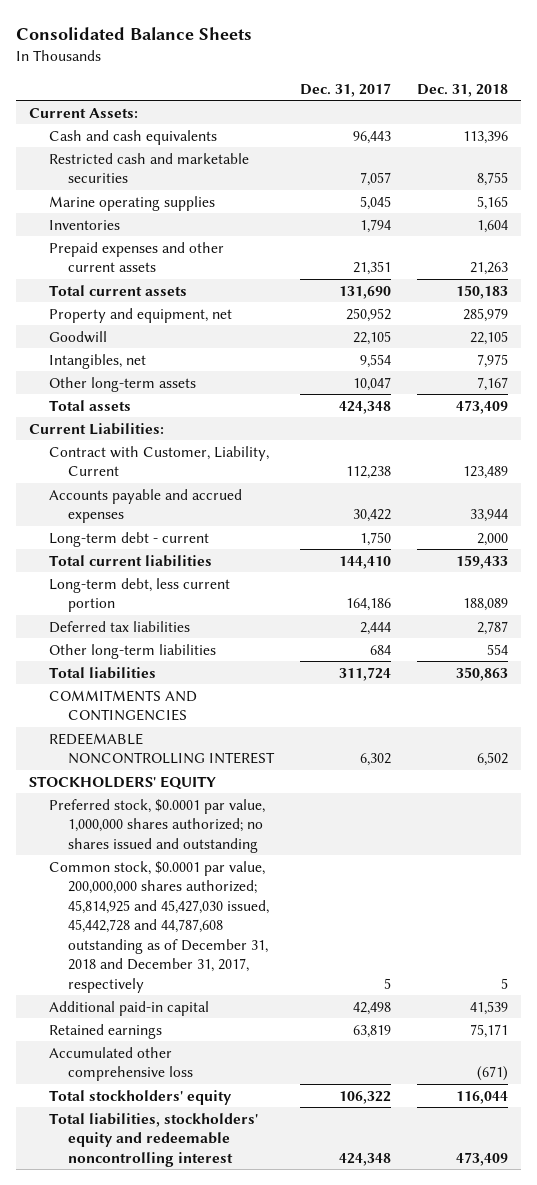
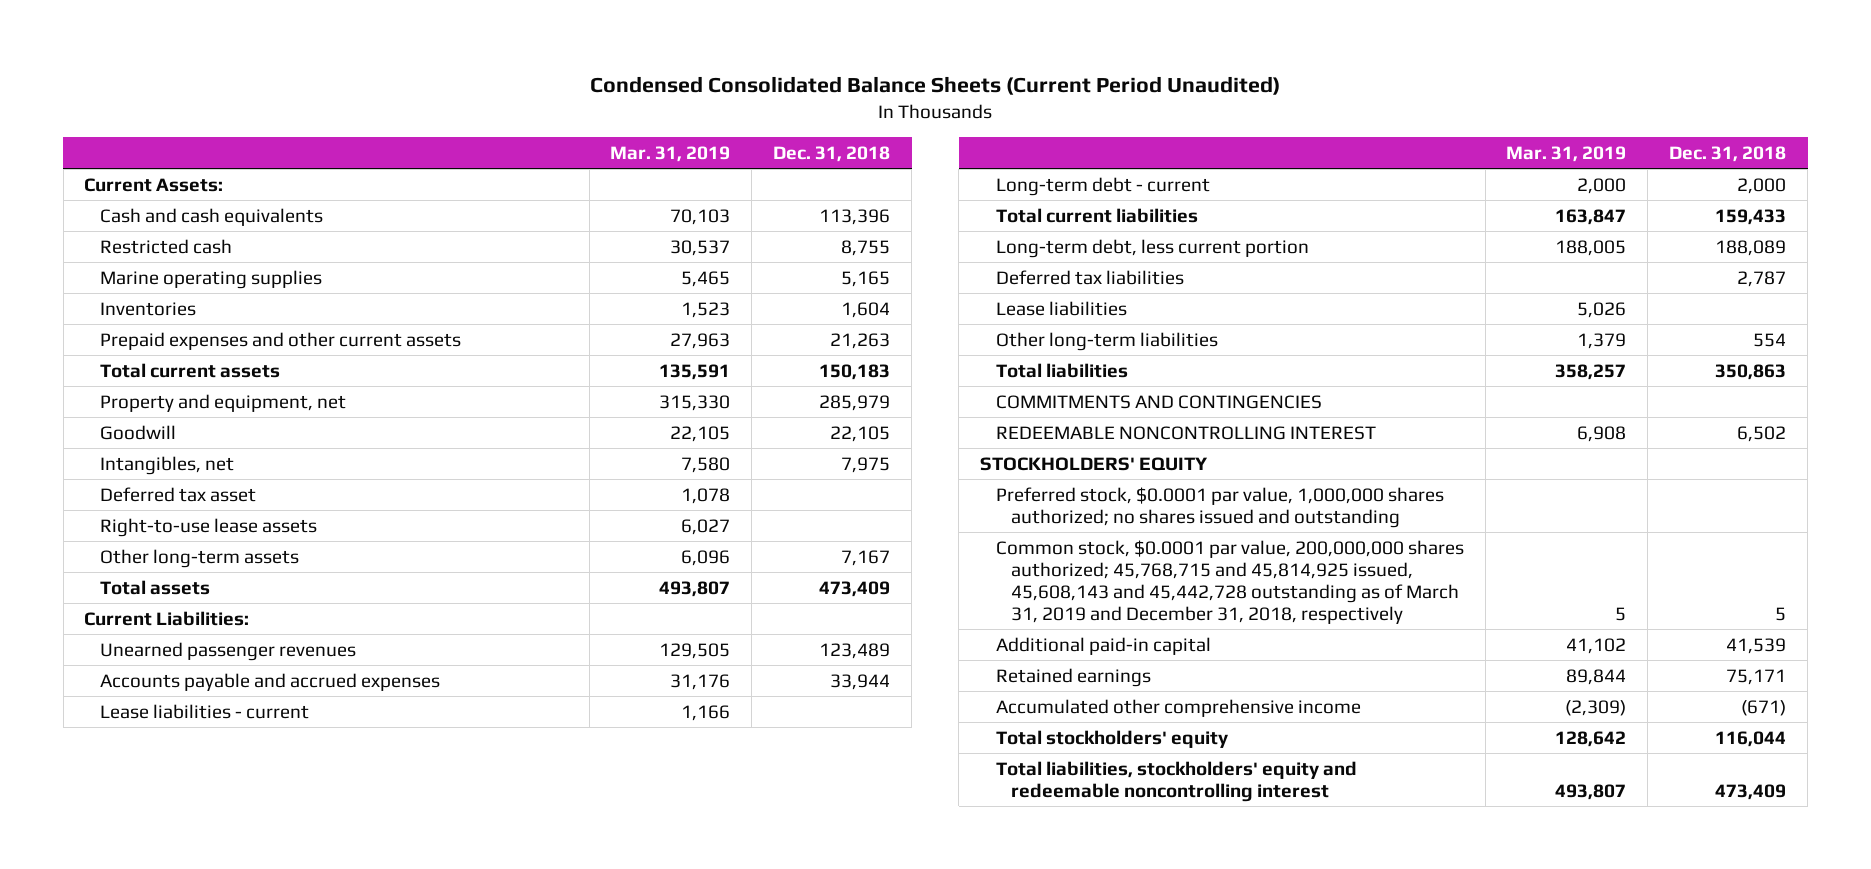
[16,27,253,41] Consolidated Balance Sheets -> [590,76,1281,96] Condensed Consolidated Balance Sheets (Current Period Unaudited)
[299,82,391,97] Dec. 31, 2017 -> none
none -> [610,145,731,162] Mar. 31, 2019
[48,152,249,184] Restricted cash and marketable securities -> [99,238,232,254] Restricted cash
none -> [99,486,256,502] Deferred tax asset
none -> [99,517,317,537] Right-to-use lease assets
[48,445,269,477] Contract with Customer, Liability, Current -> [99,641,356,661] Unearned passenger revenues
none -> [99,703,309,719] Lease liabilities - current
none -> [995,300,1127,316] Lease liabilities
[48,860,270,993] Common stock, $0.0001 par value, 200,000,000 shares authorized; 45,814,925 and 45,427,030 issued, 45,442,728 and 44,787,608 outstanding as of December 31, 2018 and December 31, 2017, respectively -> [995,539,1464,624] Common stock, $0.0001 par value, 200,000,000 shares authorized; 45,768,715 and 45,814,925 issued, 45,608,143 and 45,442,728 outstanding as of March 31, 2019 and December 31, 2018, respectively
[48,1046,194,1082] Accumulated other comprehensive loss -> [995,698,1361,717] Accumulated other comprehensive income

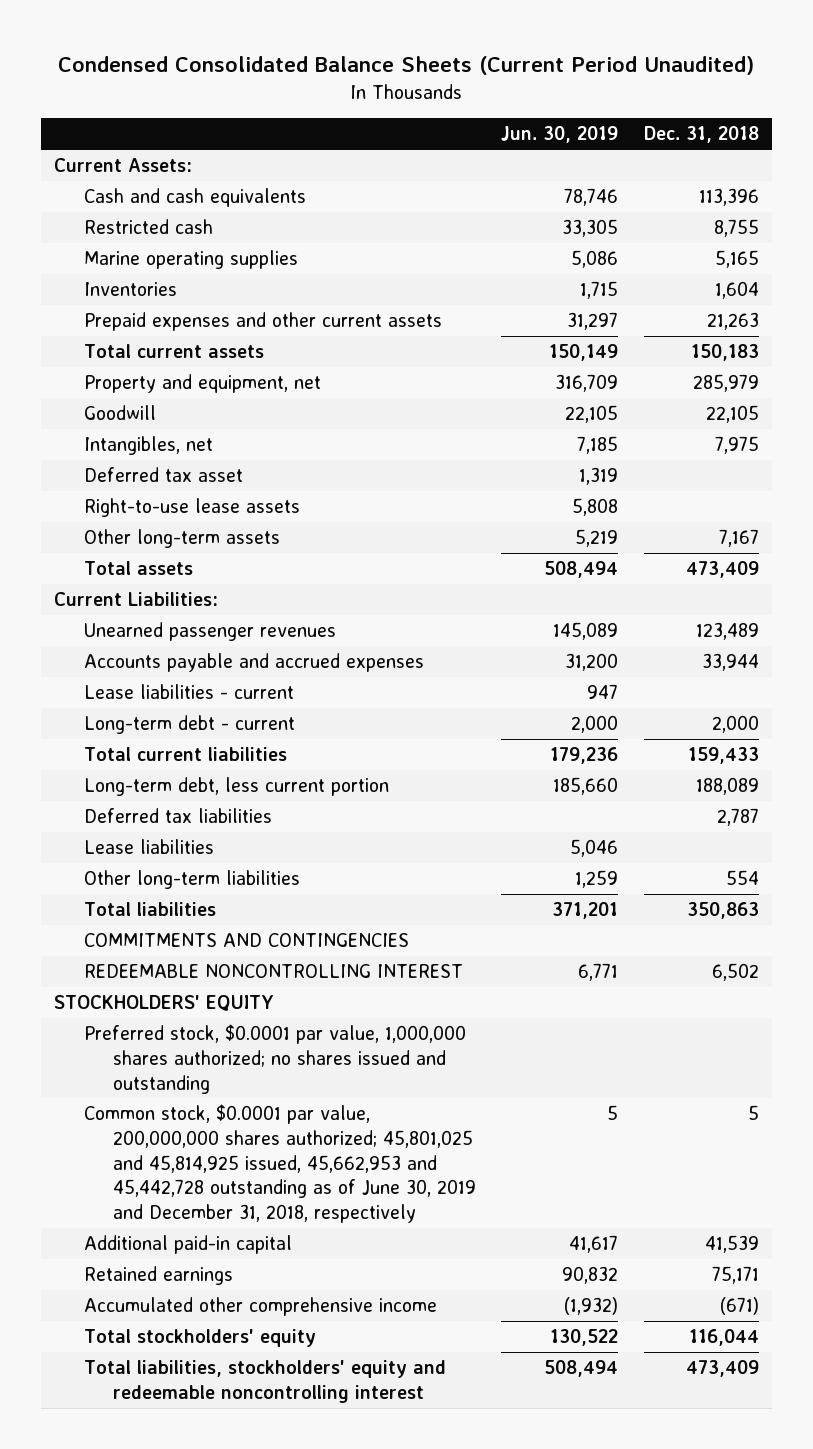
[610,145,731,162] Mar. 31, 2019 -> none
none -> [501,126,619,144] Jun. 30, 2019
[995,539,1464,624] Common stock, $0.0001 par value, 200,000,000 shares authorized; 45,768,715 and 45,814,925 issued, 45,608,143 and 45,442,728 outstanding as of March 31, 2019 and December 31, 2018, respectively -> [83,1104,476,1224] Common stock, $0.0001 par value, 200,000,000 shares authorized; 45,801,025 and 45,814,925 issued, 45,662,953 and 45,442,728 outstanding as of June 30, 2019 and December 31, 2018, respectively

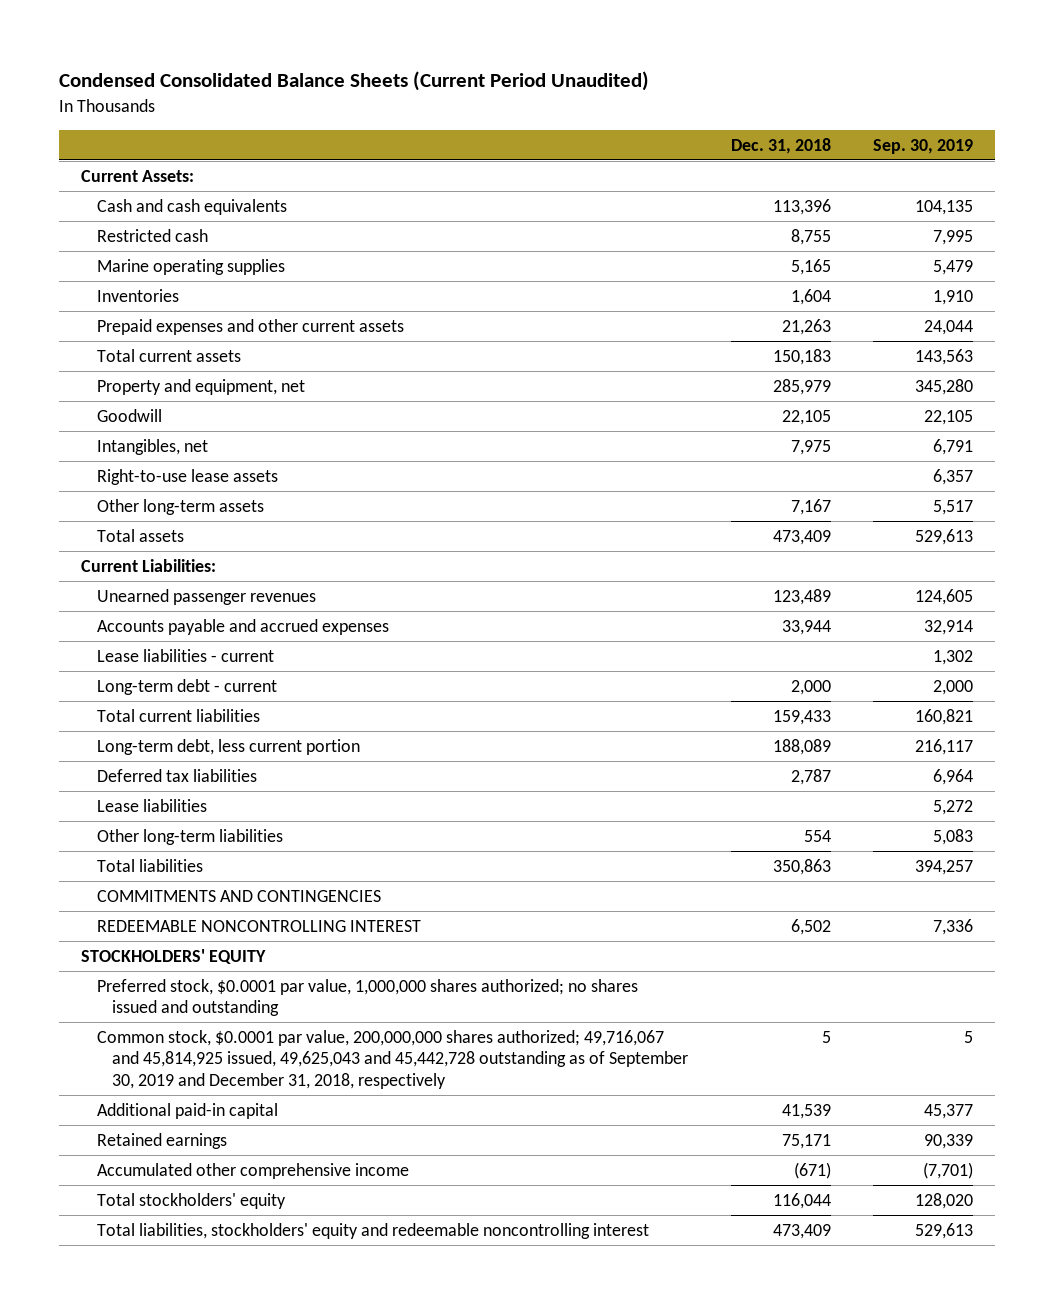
[501,126,619,144] Jun. 30, 2019 -> none
none -> [873,138,974,154] Sep. 30, 2019
[83,467,243,483] Deferred tax asset -> none
[83,1104,476,1224] Common stock, $0.0001 par value, 200,000,000 shares authorized; 45,801,025 and 45,814,925 issued, 45,662,953 and 45,442,728 outstanding as of June 30, 2019 and December 31, 2018, respectively -> [96,1029,689,1089] Common stock, $0.0001 par value, 200,000,000 shares authorized; 49,716,067 and 45,814,925 issued, 49,625,043 and 45,442,728 outstanding as of September 30, 2019 and December 31, 2018, respectively

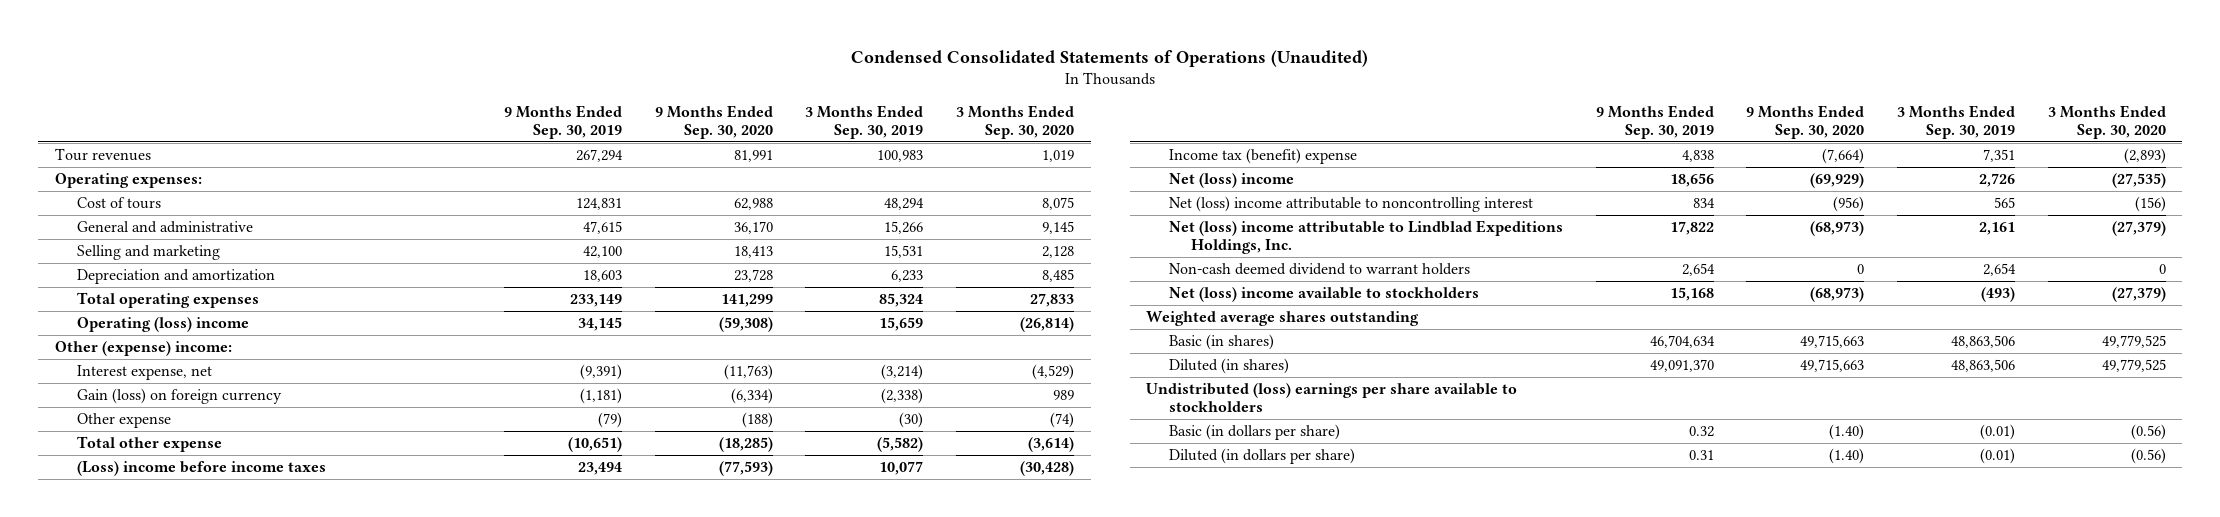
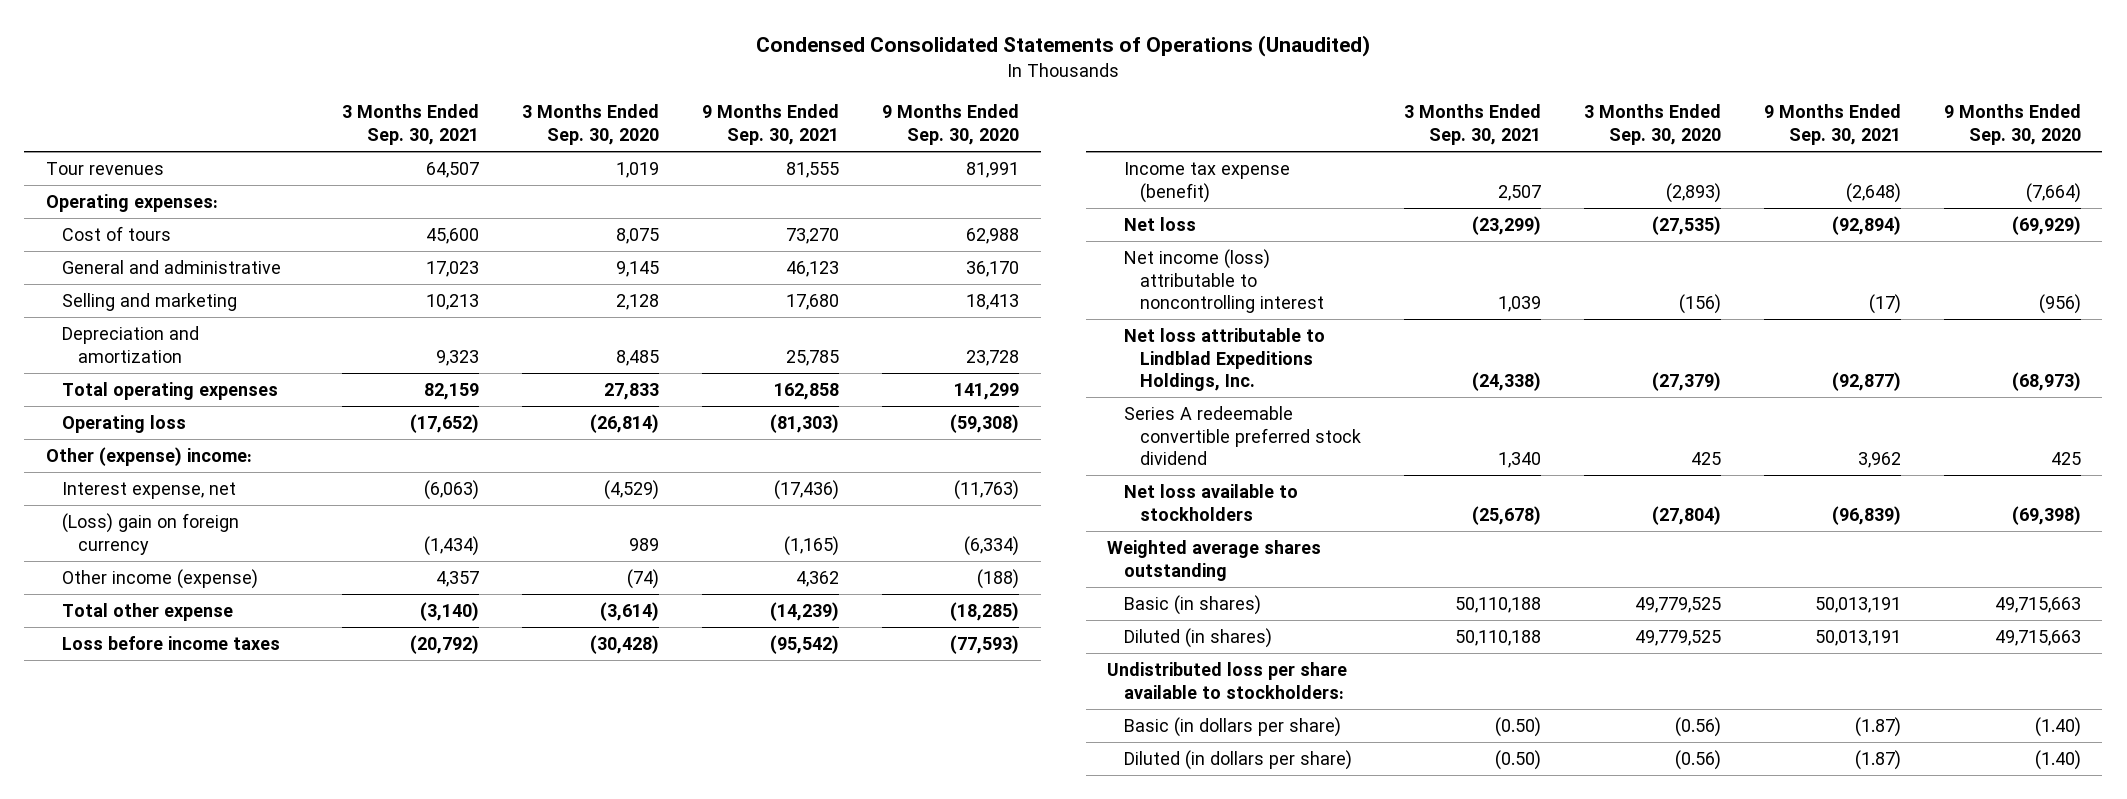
[503,104,622,139] 9 Months Ended Sep. 30, 2019 -> none
[805,104,924,139] 3 Months Ended Sep. 30, 2019 -> none
none -> [342,104,480,145] 3 Months Ended Sep. 30, 2021
none -> [702,104,840,145] 9 Months Ended Sep. 30, 2021
[77,317,250,333] Operating (loss) income -> [62,415,187,434] Operating loss
[77,388,283,405] Gain (loss) on foreign currency -> [62,513,240,555] (Loss) gain on foreign currency
[77,413,172,429] Other expense -> [62,569,259,590] Other income (expense)
[1168,263,1470,276] Non-cash deemed dividend to warrant holders -> none
[77,461,327,477] (Loss) income before income taxes -> [62,636,281,651] Loss before income taxes
[1168,148,1357,165] Income tax (benefit) expense -> [1123,162,1290,203] Income tax expense (benefit)
[1168,173,1294,189] Net (loss) income -> [1123,217,1196,232] Net loss
[1168,196,1533,213] Net (loss) income attributable to noncontrolling interest -> [1123,249,1324,314] Net income (loss) attributable to noncontrolling interest
[1168,220,1563,255] Net (loss) income attributable to Lindblad Expeditions Holdings, Inc. -> [1123,328,1325,392] Net loss attributable to Lindblad Expeditions Holdings, Inc.
none -> [1123,406,1361,466] Series A redeemable convertible preferred stock dividend
[1168,287,1479,303] Net (loss) income available to stockholders -> [1123,484,1298,521] Net loss available to stockholders
[1810,287,1865,303] (68,973) -> [2011,505,2081,525] (69,398)
[2111,287,2166,303] (27,379) -> [1651,505,1721,525] (27,804)
[1146,383,1518,413] Undistributed (loss) earnings per share available to stockholders -> [1107,662,1348,699] Undistributed loss per share available to stockholders:

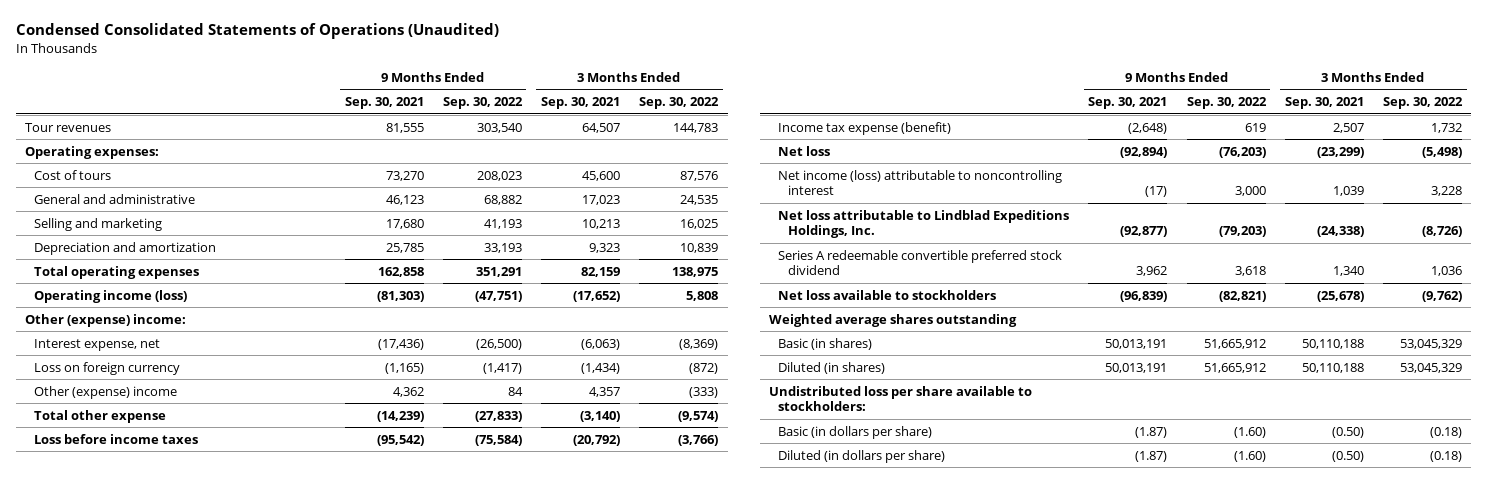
[522,104,660,145] 3 Months Ended Sep. 30, 2020 -> none
[882,104,1020,145] 9 Months Ended Sep. 30, 2020 -> none
none -> [442,97,523,110] Sep. 30, 2022
none -> [638,97,719,110] Sep. 30, 2022
[62,415,187,434] Operating loss -> [34,289,188,303] Operating income (loss)
[62,513,240,555] (Loss) gain on foreign currency -> [34,361,181,375] Loss on foreign currency
[62,569,259,590] Other income (expense) -> [34,385,178,399] Other (expense) income

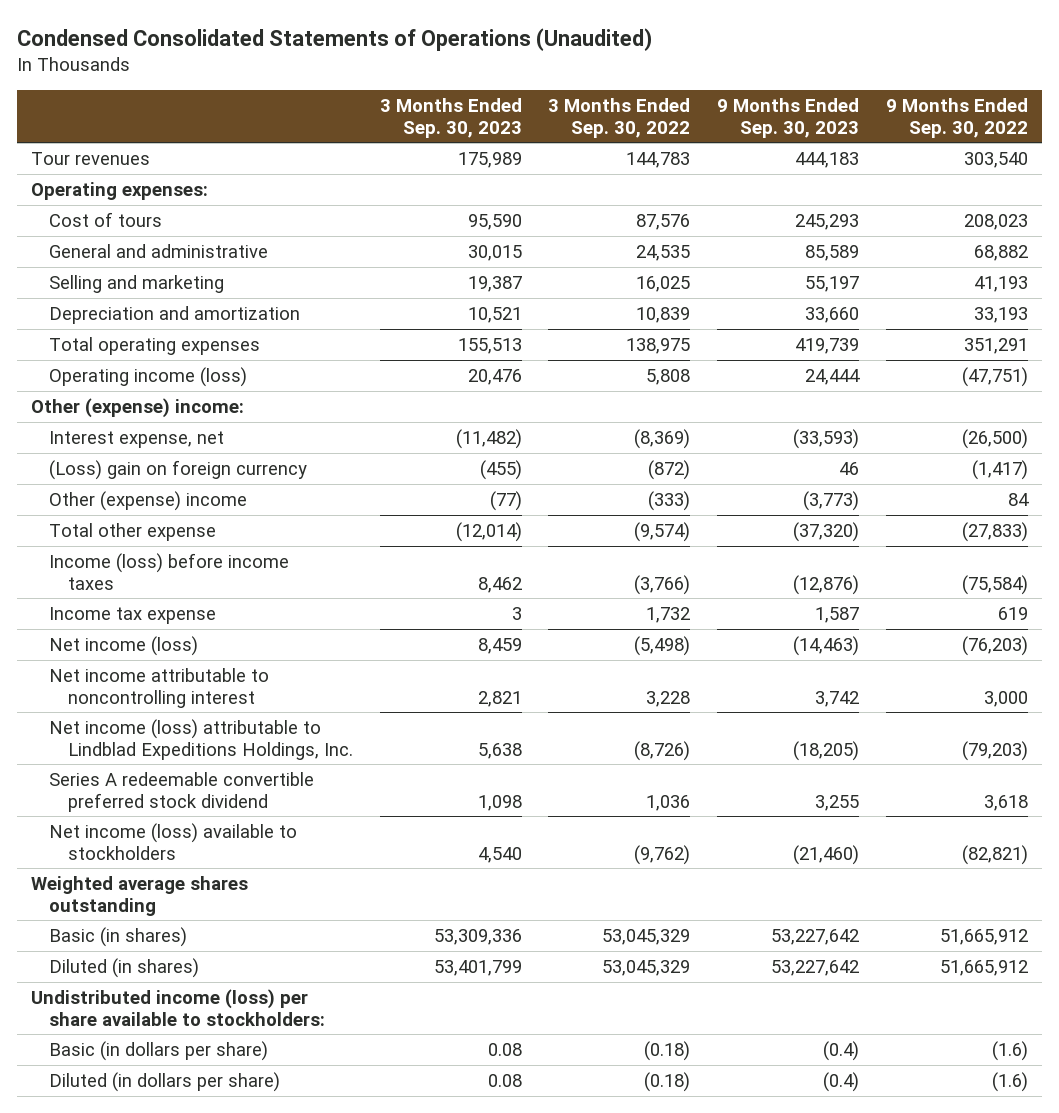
[344,97,424,110] Sep. 30, 2021 -> none
[540,97,620,110] Sep. 30, 2021 -> none
none -> [379,98,522,138] 3 Months Ended Sep. 30, 2023
none -> [717,98,860,138] 9 Months Ended Sep. 30, 2023
[34,361,181,375] Loss on foreign currency -> [49,460,308,481] (Loss) gain on foreign currency
[34,433,199,444] Loss before income taxes -> [49,553,290,590] Income (loss) before income taxes
[778,121,952,135] Income tax expense (benefit) -> [49,607,217,625] Income tax expense
[778,145,831,156] Net loss -> [49,636,199,657] Net income (loss)
[778,169,1063,196] Net income (loss) attributable to noncontrolling interest -> [49,668,270,708] Net income attributable to noncontrolling interest
[778,209,1070,239] Net loss attributable to Lindblad Expeditions Holdings, Inc. -> [49,719,353,760] Net income (loss) attributable to Lindblad Expeditions Holdings, Inc.
[778,289,997,300] Net loss available to stockholders -> [49,823,298,860] Net income (loss) available to stockholders
[769,385,1033,412] Undistributed loss per share available to stockholders: -> [30,989,326,1026] Undistributed income (loss) per share available to stockholders:
[1233,426,1266,438] (1.60) -> [992,1041,1029,1062] (1.6)
[1233,450,1266,462] (1.60) -> [992,1072,1029,1093] (1.6)

